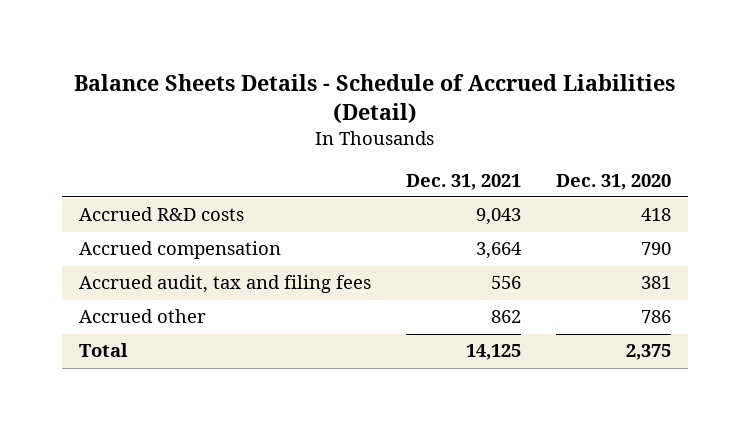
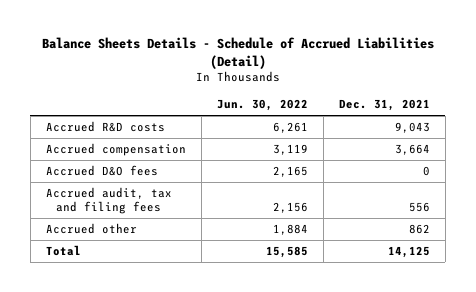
[555,173,671,190] Dec. 31, 2020 -> none
none -> [216,98,308,111] Jun. 30, 2022
none -> [45,165,158,177] Accrued D&O fees

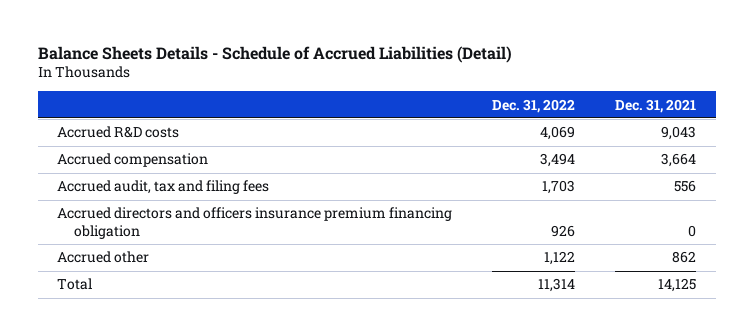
[216,98,308,111] Jun. 30, 2022 -> none
none -> [492,98,576,113] Dec. 31, 2022
[45,165,158,177] Accrued D&O fees -> none
none -> [57,207,453,240] Accrued directors and officers insurance premium financing obligation

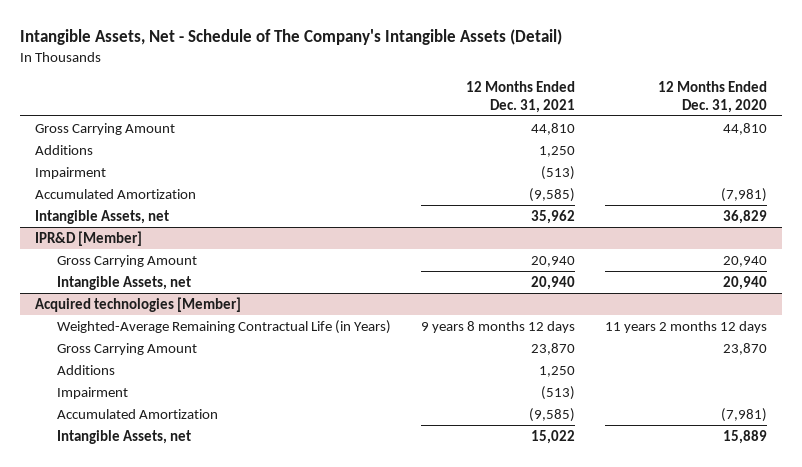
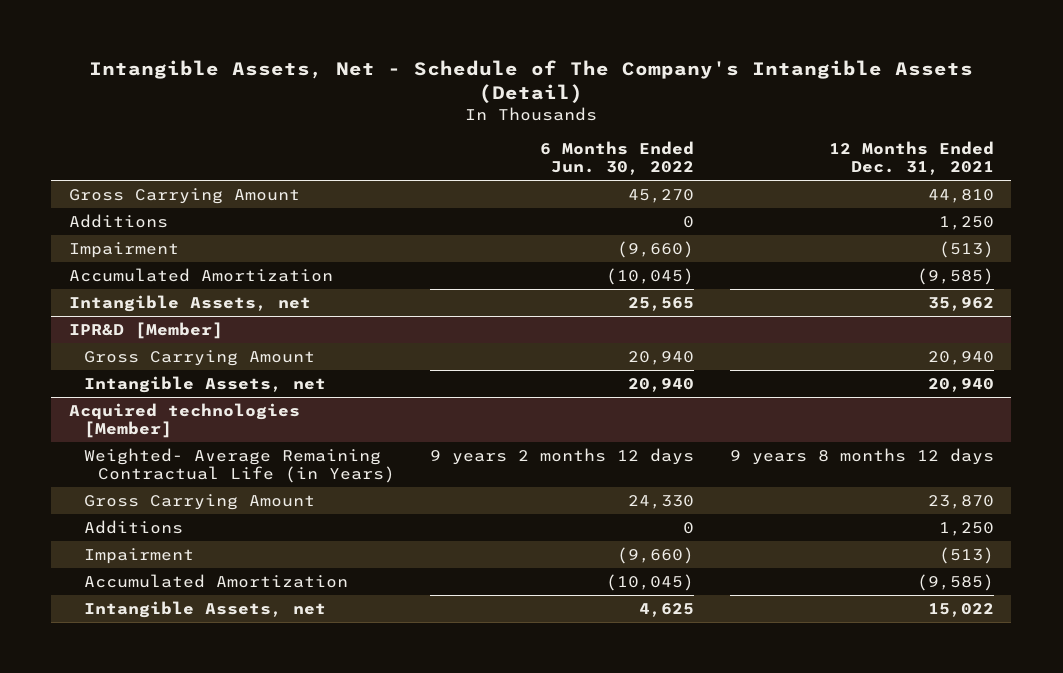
[658,80,768,113] 12 Months Ended Dec. 31, 2020 -> none
none -> [540,141,695,176] 6 Months Ended Jun. 30, 2022
[57,319,392,334] Weighted-Average Remaining Contractual Life (in Years) -> [83,447,396,483] Weighted- Average Remaining Contractual Life (in Years)

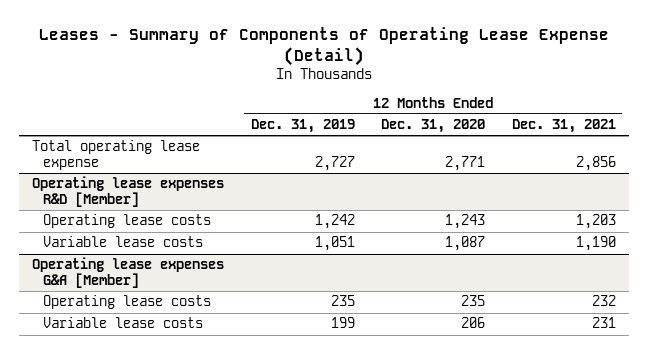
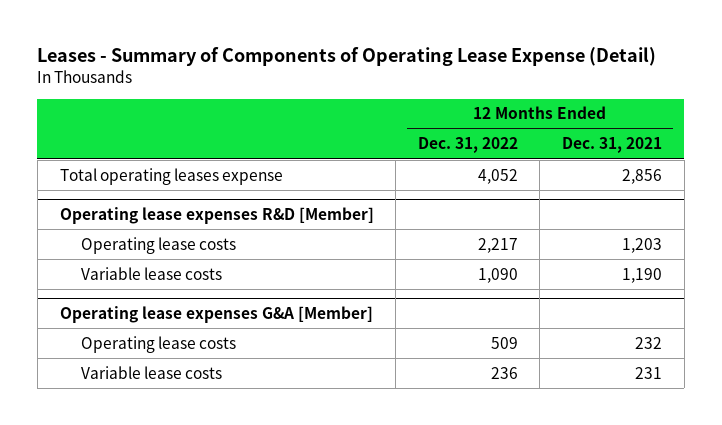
[250,119,355,134] Dec. 31, 2019 -> none
[381,119,486,134] Dec. 31, 2020 -> none
none -> [417,137,518,154] Dec. 31, 2022
[32,140,201,171] Total operating lease expense -> [59,167,283,185] Total operating leases expense

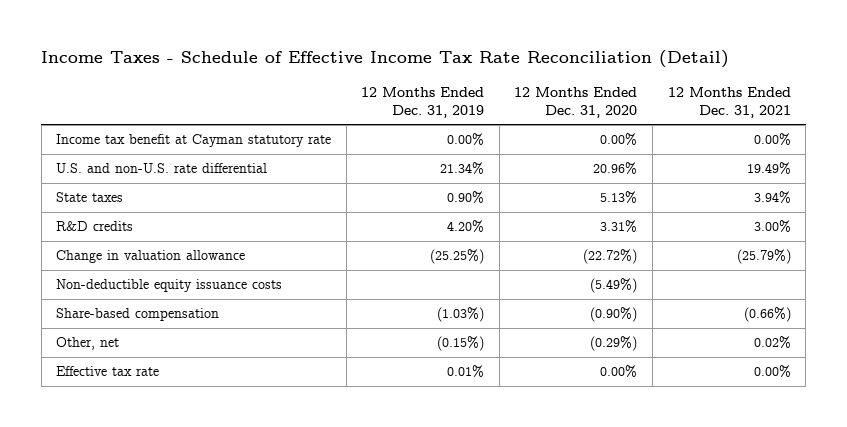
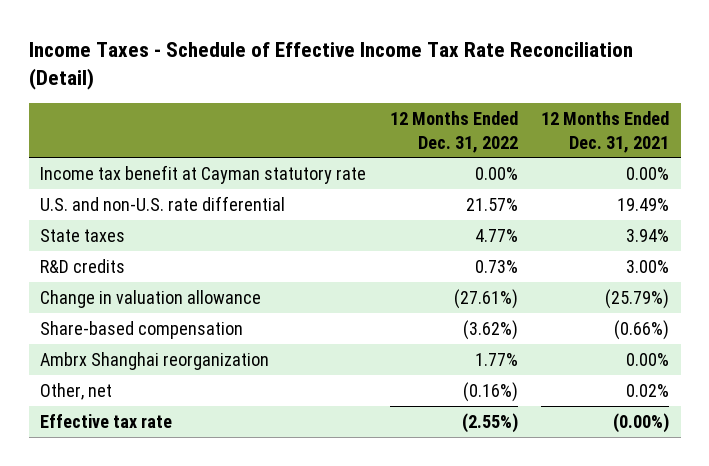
[361,86,485,118] 12 Months Ended Dec. 31, 2019 -> none
[514,86,638,118] 12 Months Ended Dec. 31, 2020 -> none
none -> [389,111,518,153] 12 Months Ended Dec. 31, 2022
[56,279,283,293] Non-deductible equity issuance costs -> none
none -> [40,351,270,370] Ambrx Shanghai reorganization
[753,365,791,379] 0.00% -> [612,412,669,433] (0.00%)

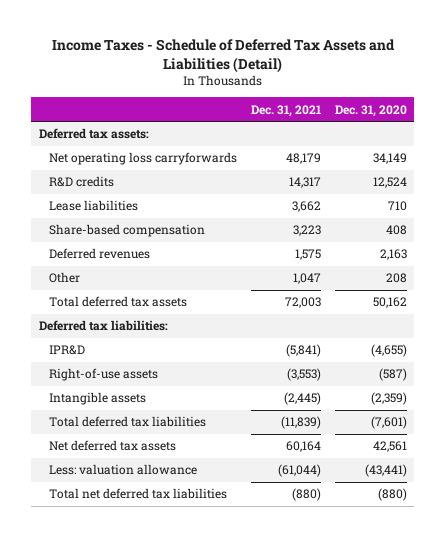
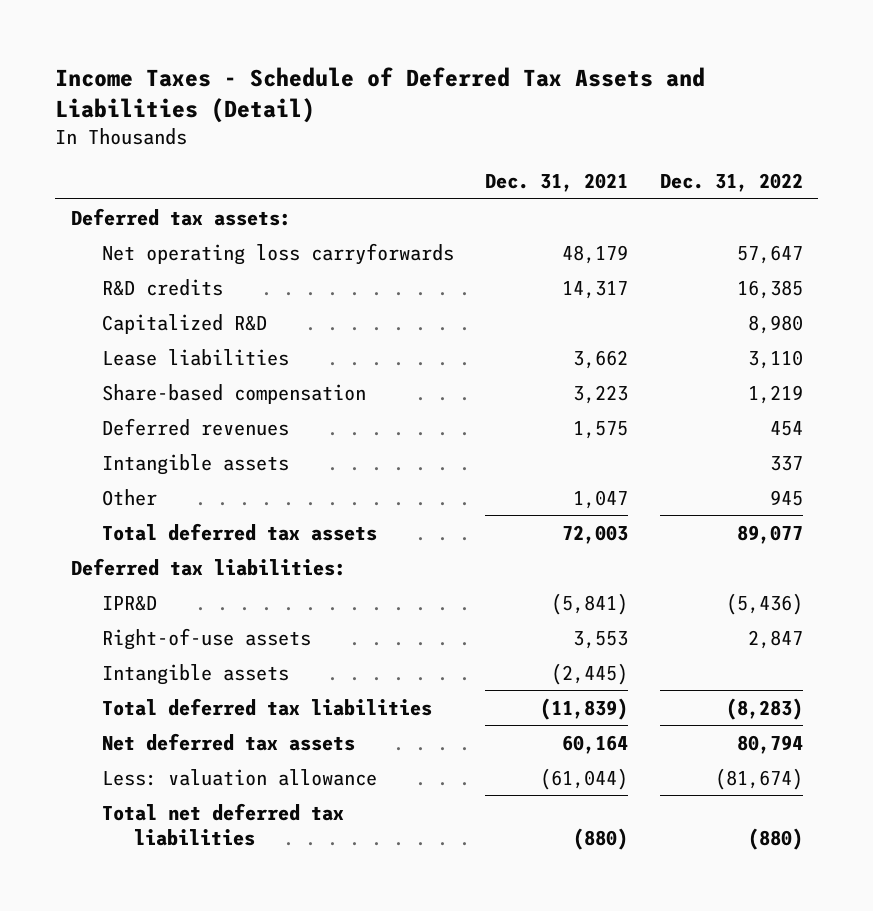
[335,104,408,117] Dec. 31, 2020 -> none
none -> [659,172,803,192] Dec. 31, 2022
none -> [102,313,268,334] Capitalized R&D
none -> [102,453,290,475] Intangible assets
[287,368,322,382] (3,553) -> [573,630,629,649] 3,553

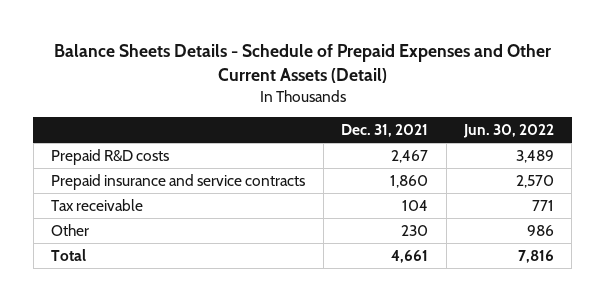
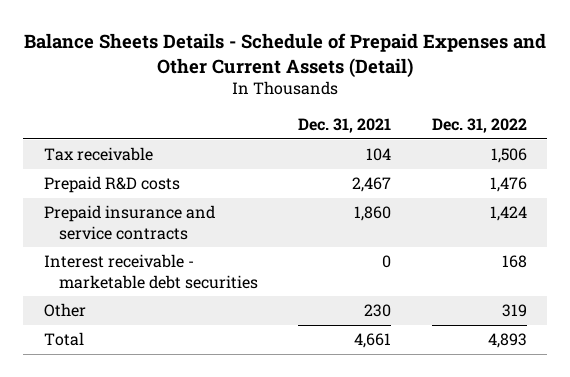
[462,124,554,139] Jun. 30, 2022 -> none
none -> [431,118,527,134] Dec. 31, 2022
[51,198,144,211] Tax receivable -> [43,147,153,162] Tax receivable
none -> [43,254,259,289] Interest receivable - marketable debt securities

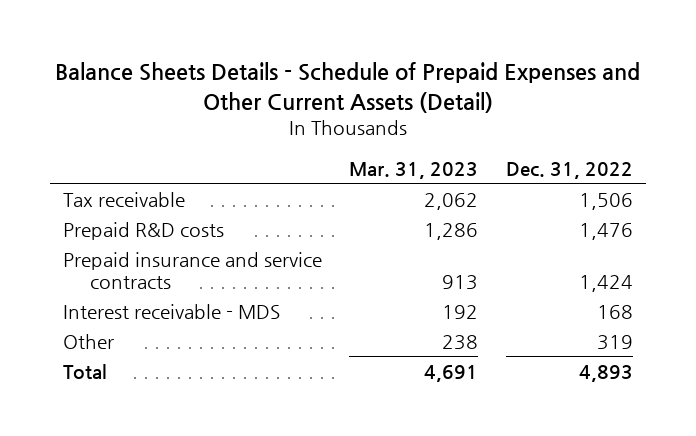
[298,118,392,134] Dec. 31, 2021 -> none
none -> [349,161,479,179] Mar. 31, 2023
[43,254,259,289] Interest receivable - marketable debt securities -> [63,303,281,319] Interest receivable - MDS

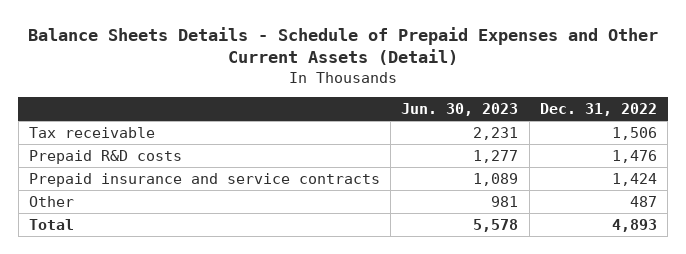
[349,161,479,179] Mar. 31, 2023 -> none
none -> [401,103,519,117] Jun. 30, 2023
[63,303,281,319] Interest receivable - MDS -> none
[596,334,633,350] 319 -> [629,195,657,207] 487

